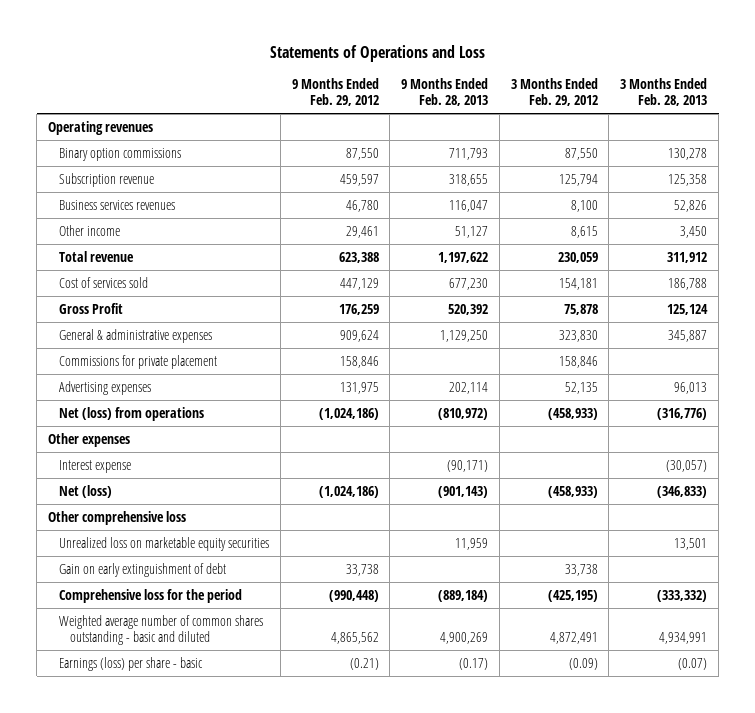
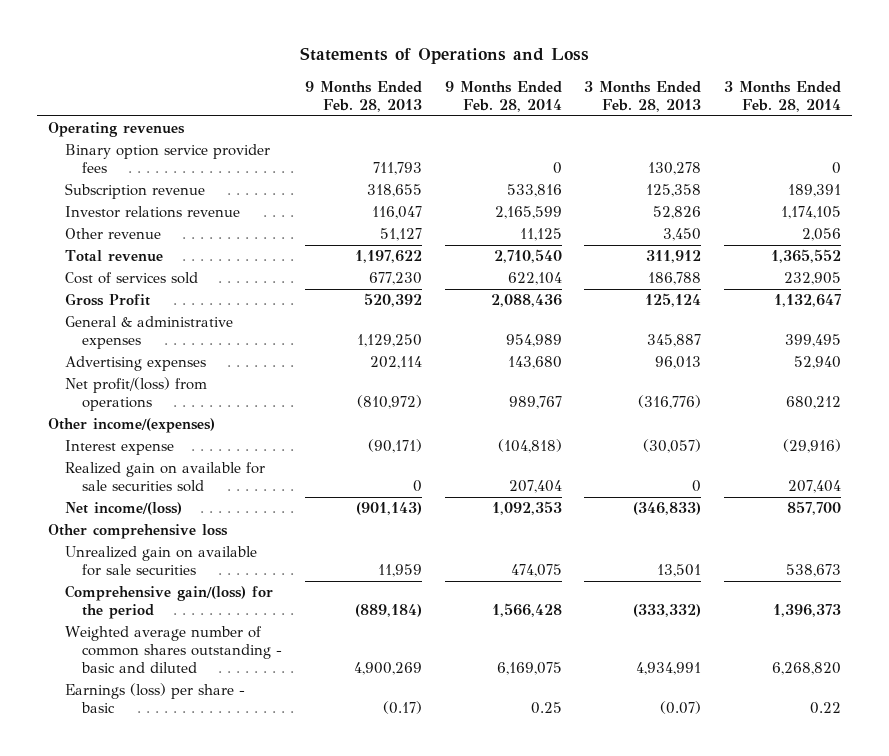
[291,78,379,107] 9 Months Ended Feb. 29, 2012 -> none
[510,78,598,107] 3 Months Ended Feb. 29, 2012 -> none
none -> [444,80,562,112] 9 Months Ended Feb. 28, 2014
none -> [723,80,841,112] 3 Months Ended Feb. 28, 2014
[58,147,181,161] Binary option commissions -> [65,144,271,174] Binary option service provider fees
[58,199,175,210] Business services revenues -> [65,206,241,219] Investor relations revenue
[58,224,120,236] Other income -> [65,228,162,240] Other revenue
[58,354,217,369] Commissions for private placement -> none
[58,406,204,421] Net (loss) from operations -> [65,377,208,412] Net profit/(loss) from operations
[48,432,131,447] Other expenses -> [48,418,216,434] Other income/(expenses)
none -> [65,462,266,493] Realized gain on available for sale securities sold
[58,484,112,498] Net (loss) -> [65,502,183,516] Net income/(loss)
[58,562,226,577] Gain on early extinguishment of debt -> none
[58,536,269,551] Unrealized loss on marketable equity securities -> [65,546,258,577] Unrealized gain on available for sale securities
[58,588,242,603] Comprehensive loss for the period -> [65,585,274,620] Comprehensive gain/(loss) for the period

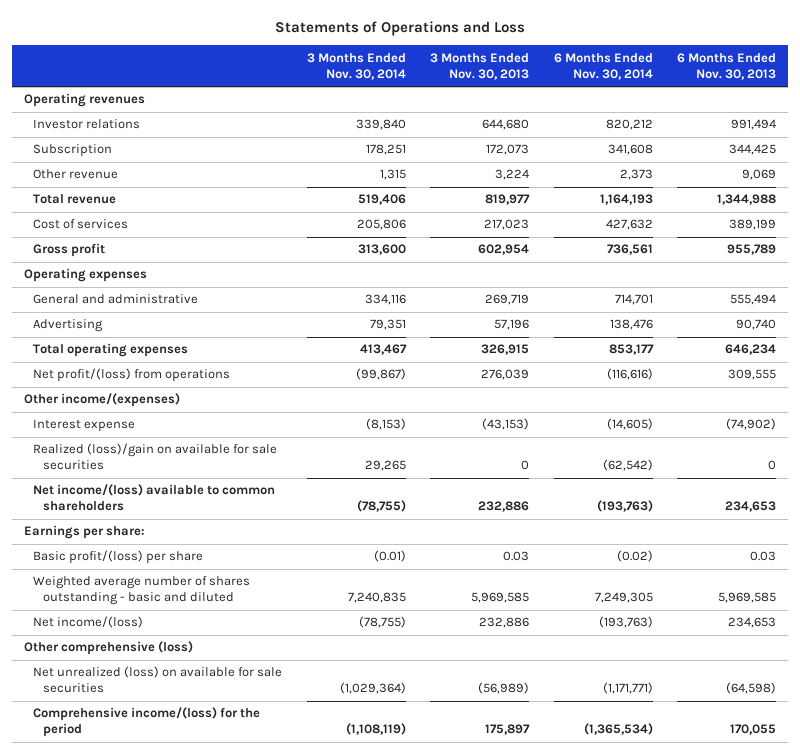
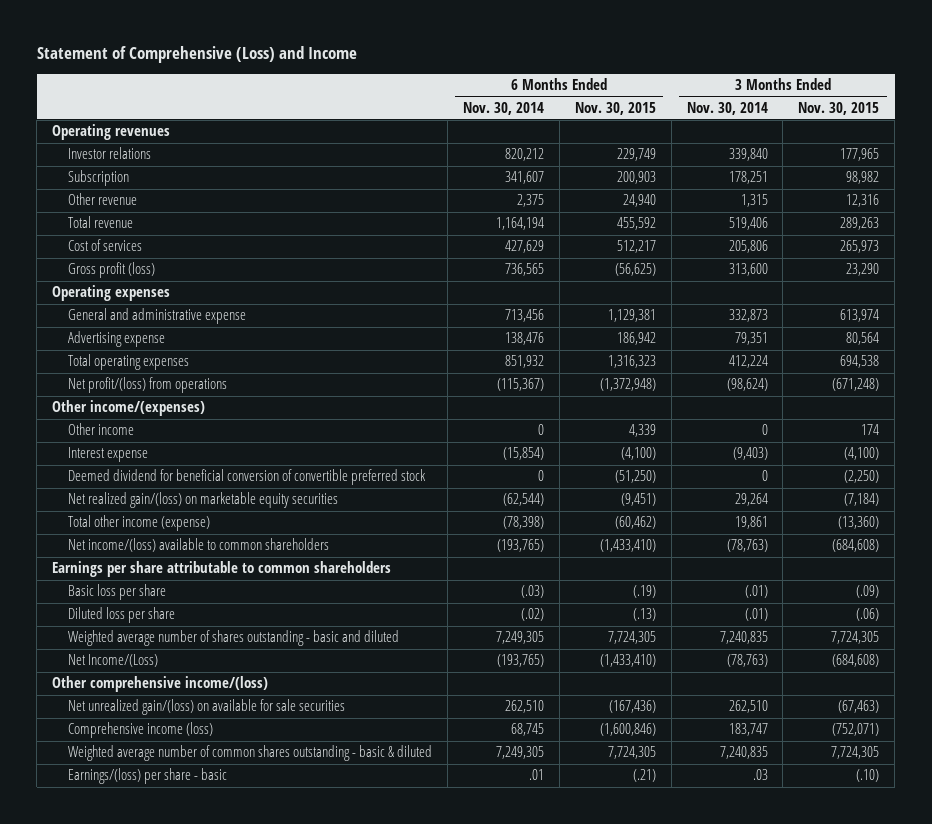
[274,21,525,37] Statements of Operations and Loss -> [36,46,357,64] Statement of Comprehensive (Loss) and Income
[430,52,530,80] 3 Months Ended Nov. 30, 2013 -> none
[677,52,777,80] 6 Months Ended Nov. 30, 2013 -> none
none -> [574,101,656,115] Nov. 30, 2015
none -> [798,101,880,115] Nov. 30, 2015
[607,144,653,156] 341,608 -> [505,171,545,185] 341,607
[619,169,653,181] 2,373 -> [517,194,545,208] 2,375
[599,194,653,206] 1,164,193 -> [496,217,545,231] 1,164,194
[605,219,653,231] 427,632 -> [505,240,545,254] 427,629
[33,243,106,258] Gross profit -> [68,262,156,279] Gross profit (loss)
[606,244,653,256] 736,561 -> [505,263,545,277] 736,565
[33,294,199,305] General and administrative -> [68,308,247,325] General and administrative expense
[364,294,406,306] 334,116 -> [728,309,768,323] 332,873
[614,294,653,306] 714,701 -> [505,309,545,323] 713,456
[33,319,104,333] Advertising -> [68,331,166,348] Advertising expense
[359,344,407,356] 413,467 -> [728,355,768,369] 412,224
[608,344,654,356] 853,177 -> [505,355,545,369] 851,932
[355,368,406,381] (99,867) -> [726,378,768,392] (98,624)
[606,368,653,381] (116,616) -> [497,378,545,392] (115,367)
none -> [68,423,135,436] Other income
[365,418,406,431] (8,153) -> [732,447,768,461] (9,403)
[606,418,653,431] (14,605) -> [503,447,545,461] (15,854)
none -> [68,469,427,486] Deemed dividend for beneficial conversion of convertible preferred stock
[33,443,278,471] Realized (loss)/gain on available for sale securities -> [68,492,339,509] Net realized gain/(loss) on marketable equity securities
[364,460,406,472] 29,265 -> [734,493,768,507] 29,264
[602,459,653,472] (62,542) -> [503,493,545,507] (62,544)
none -> [68,515,211,532] Total other income (expense)
[356,500,406,513] (78,755) -> [726,539,768,553] (78,763)
[596,500,653,513] (193,763) -> [497,539,545,553] (193,765)
[23,525,145,540] Earnings per share: -> [52,561,392,578] Earnings per share attributable to common shareholders
[33,550,204,565] Basic profit/(loss) per share -> [68,584,167,601] Basic loss per share
[373,550,406,563] (0.01) -> [744,585,768,599] (.01)
[616,550,653,563] (0.02) -> [521,585,545,599] (.03)
none -> [68,607,176,624] Diluted loss per share
[33,616,144,629] Net income/(loss) -> [68,654,159,668] Net Income/(Loss)
[358,616,406,629] (78,755) -> [726,654,768,668] (78,763)
[598,616,653,629] (193,763) -> [497,654,545,668] (193,765)
[23,641,193,656] Other comprehensive (loss) -> [52,676,269,693] Other comprehensive income/(loss)
[33,666,283,694] Net unrealized (loss) on available for sale securities -> [68,699,346,716] Net unrealized gain/(loss) on available for sale securities
[339,682,406,695] (1,029,364) -> [728,700,768,714] 262,510
[602,682,653,695] (1,171,771) -> [505,700,545,714] 262,510
[33,707,261,738] Comprehensive income/(loss) for the period -> [68,722,214,739] Comprehensive income (loss)
[345,723,406,736] (1,108,119) -> [728,723,768,737] 183,747
[583,723,653,736] (1,365,534) -> [511,723,545,737] 68,745
none -> [68,745,433,762] Weighted average number of common shares outstanding - basic & diluted
none -> [68,768,228,785] Earnings/(loss) per share - basic

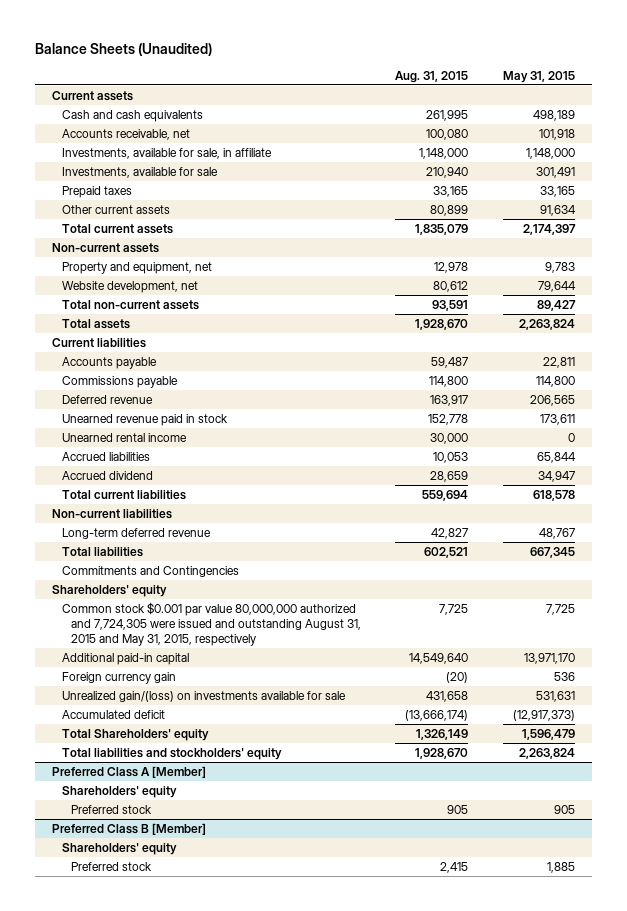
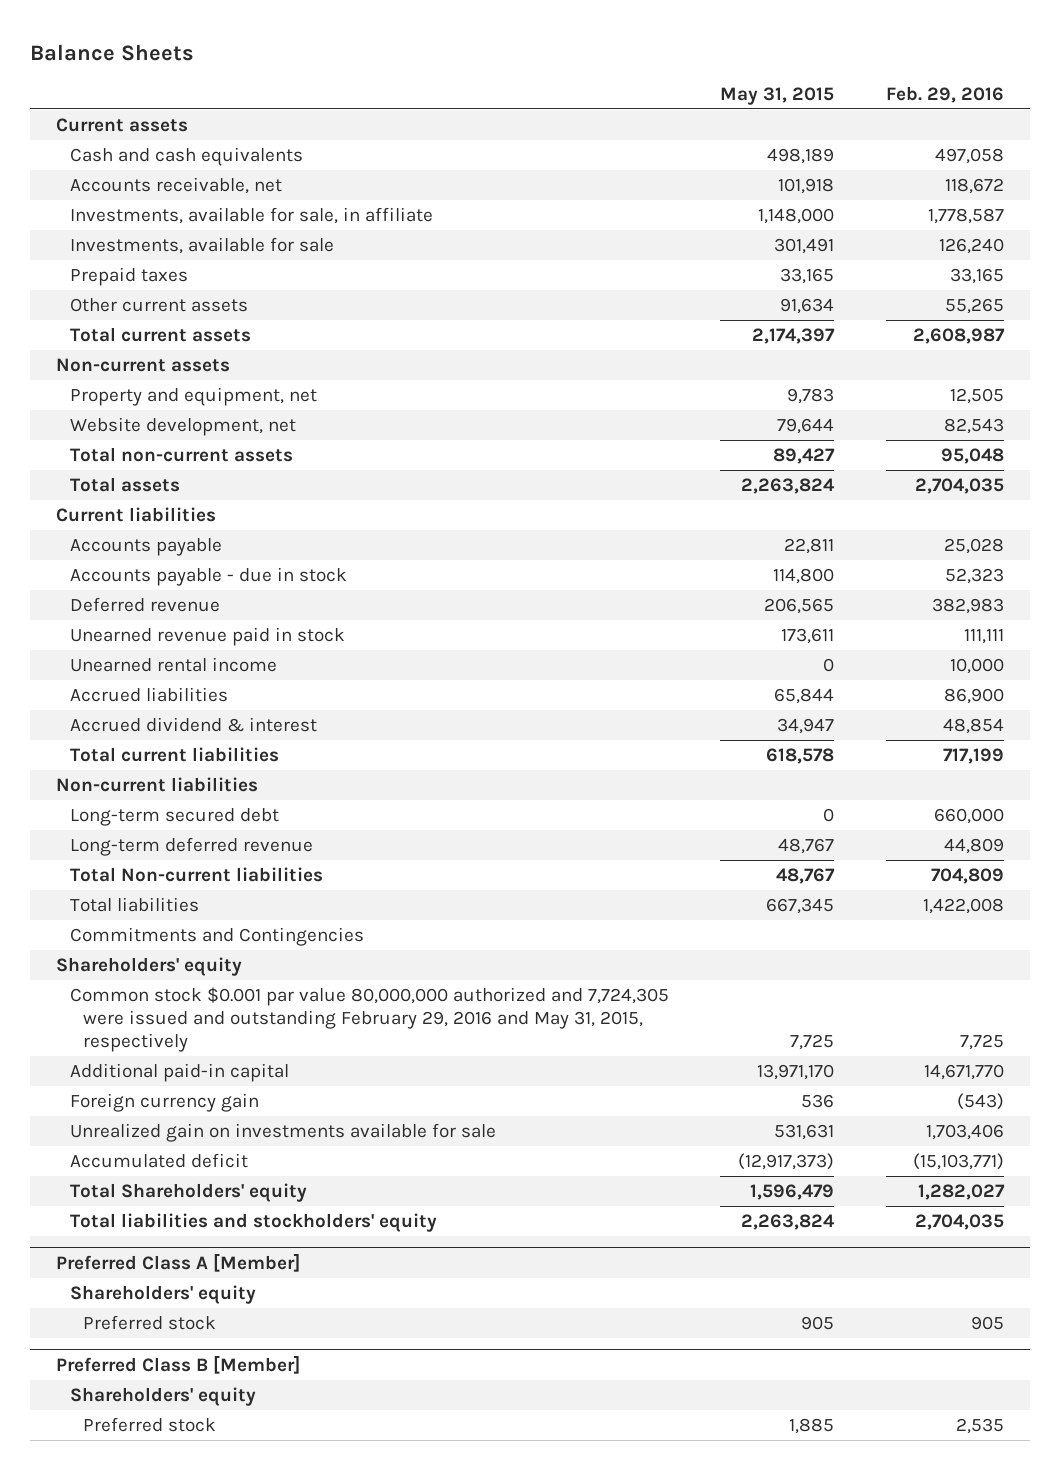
[34,42,212,56] Balance Sheets (Unaudited) -> [29,43,194,61] Balance Sheets
[395,70,469,83] Aug. 31, 2015 -> none
none -> [885,85,1004,103] Feb. 29, 2016
[61,375,178,388] Commissions payable -> [69,567,347,587] Accounts payable - due in stock
[61,470,153,480] Accrued dividend -> [69,717,317,733] Accrued dividend & interest
none -> [69,808,279,827] Long-term secured debt
none -> [69,867,323,883] Total Non-current liabilities
[61,601,361,646] Common stock $0.001 par value 80,000,000 authorized and 7,724,305 were issued and outstanding August 31, 2015 and May 31, 2015, respectively -> [69,987,669,1053] Common stock $0.001 par value 80,000,000 authorized and 7,724,305 were issued and outstanding February 29, 2016 and May 31, 2015, respectively
[61,690,346,702] Unrealized gain/(loss) on investments available for sale -> [69,1123,496,1143] Unrealized gain on investments available for sale

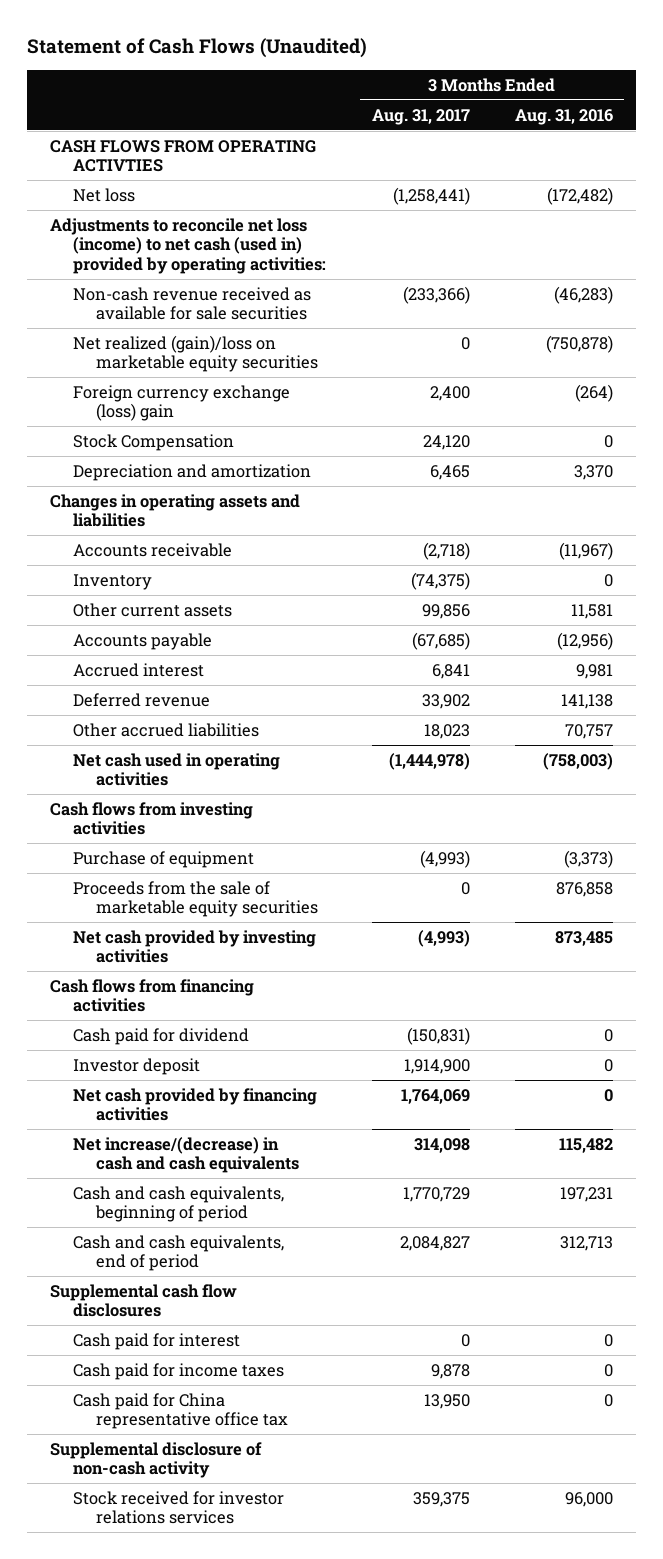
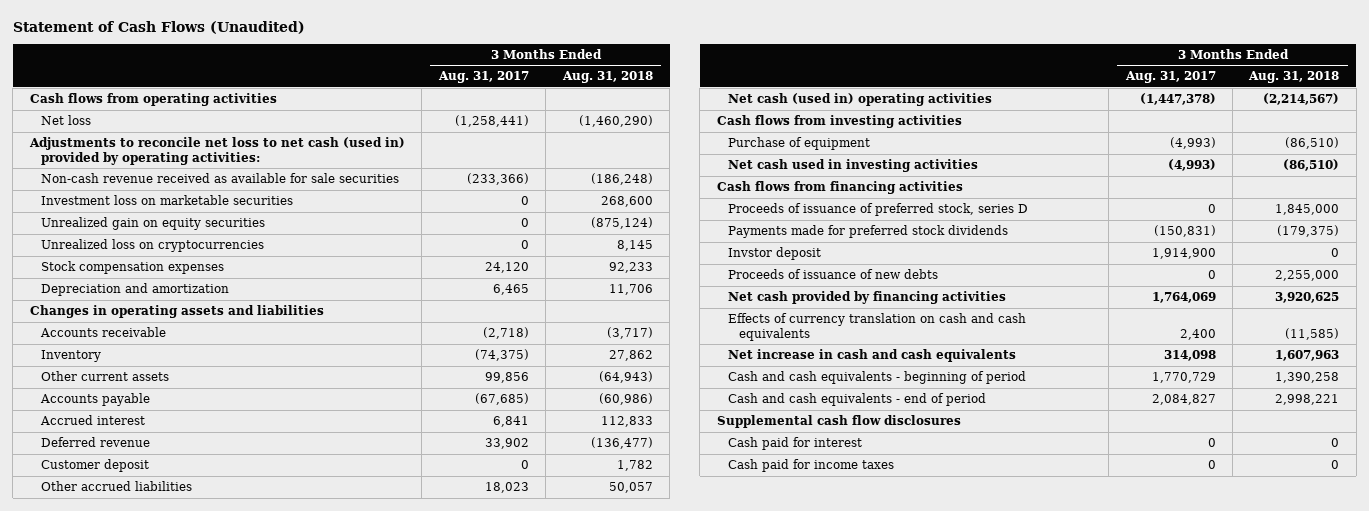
[515,108,614,125] Aug. 31, 2016 -> none
none -> [561,71,653,84] Aug. 31, 2018
[50,140,317,173] CASH FLOWS FROM OPERATING ACTIVTIES -> [29,93,277,107] Cash flows from operating activities
[50,218,327,274] Adjustments to reconcile net loss (income) to net cash (used in) provided by operating activities: -> [28,137,405,165] Adjustments to reconcile net loss to net cash (used in) provided by operating activities:
[73,335,319,373] Net realized (gain)/loss on marketable equity securities -> none
[73,385,291,422] Foreign currency exchange (loss) gain -> none
none -> [41,195,294,206] Investment loss on marketable securities
none -> [41,217,266,231] Unrealized gain on equity securities
none -> [41,239,265,253] Unrealized loss on cryptocurrencies
[73,434,235,452] Stock Compensation -> [41,261,225,275] Stock compensation expenses
none -> [41,459,150,473] Customer deposit
[73,753,281,787] Net cash used in operating activities -> [727,93,992,107] Net cash (used in) operating activities
[388,753,470,771] (1,444,978) -> [1139,93,1216,106] (1,447,378)
[73,881,319,918] Proceeds from the sale of marketable equity securities -> none
[73,930,317,964] Net cash provided by investing activities -> [727,159,978,173] Net cash used in investing activities
none -> [727,203,1028,217] Proceeds of issuance of preferred stock, series D
[73,1028,250,1046] Cash paid for dividend -> [727,225,1008,239] Payments made for preferred stock dividends
[73,1058,201,1076] Investor deposit -> [727,247,821,261] Invstor deposit
none -> [727,269,938,280] Proceeds of issuance of new debts
none -> [727,313,1026,341] Effects of currency translation on cash and cash equivalents
[73,1137,300,1174] Net increase/(decrease) in cash and cash equivalents -> [727,349,1016,363] Net increase in cash and cash equivalents
[73,1186,285,1223] Cash and cash equivalents, beginning of period -> [727,371,1026,385] Cash and cash equivalents - beginning of period
[73,1235,285,1272] Cash and cash equivalents, end of period -> [727,393,986,407] Cash and cash equivalents - end of period
[73,1393,289,1430] Cash paid for China representative office tax -> none
[50,1442,263,1479] Supplemental disclosure of non-cash activity -> none
[73,1491,285,1525] Stock received for investor relations services -> none
[430,1364,470,1380] 9,878 -> [1207,460,1216,470] 0

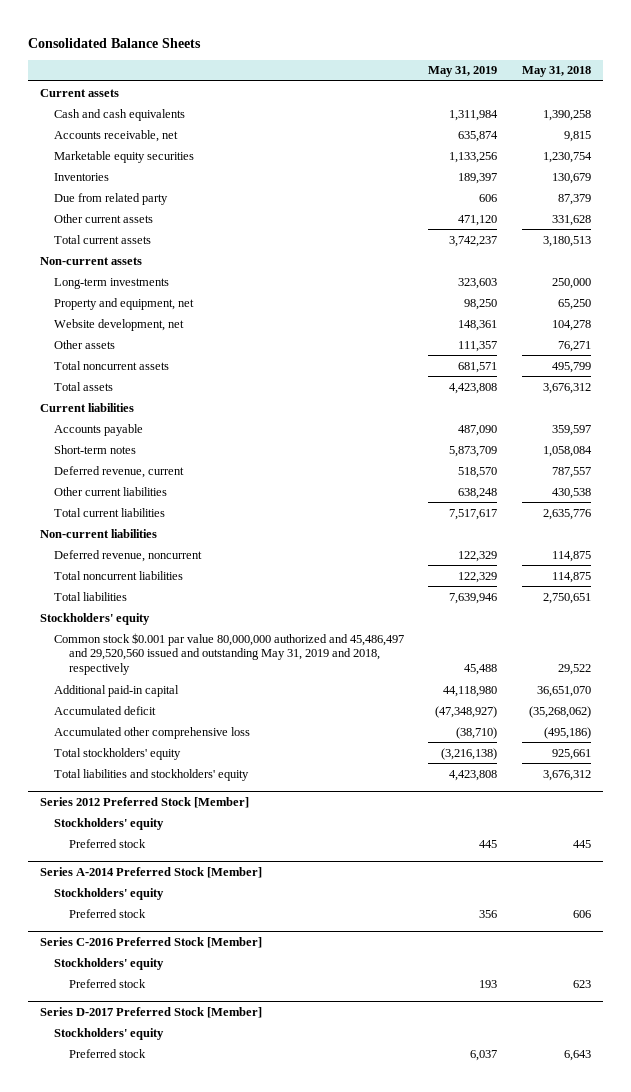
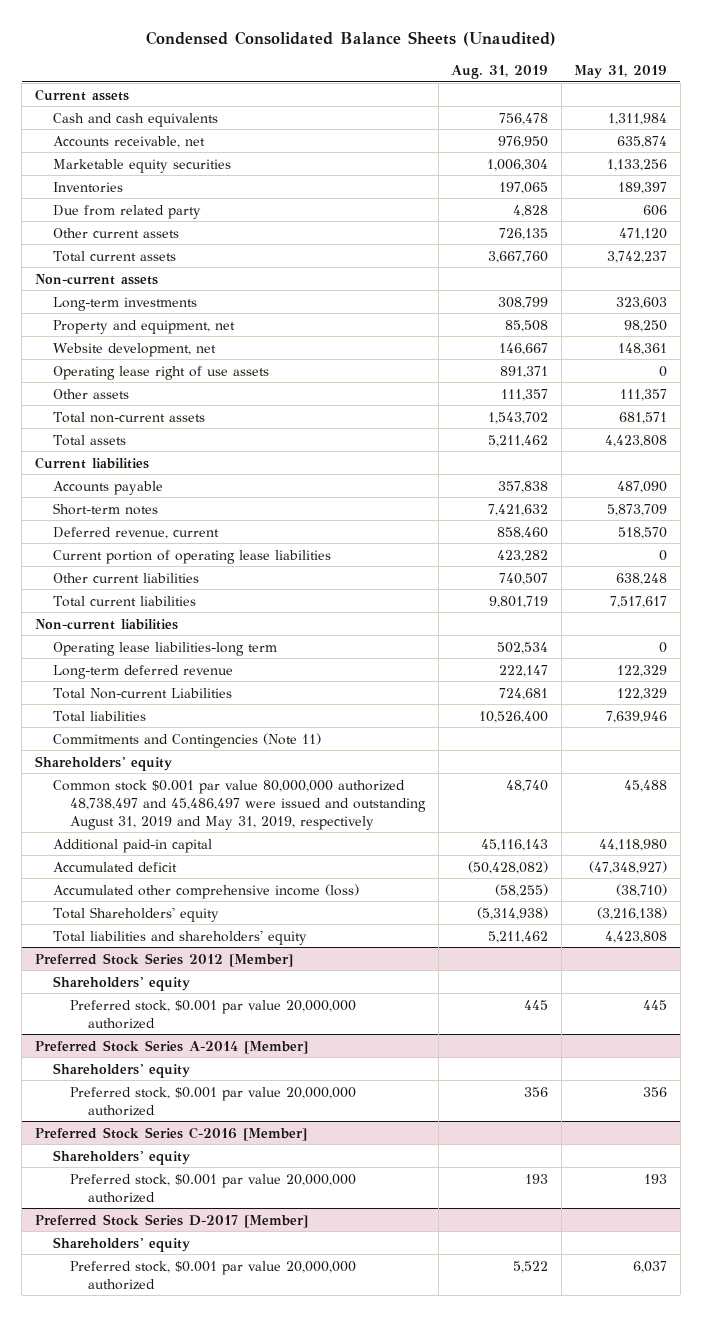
[28,37,202,48] Consolidated Balance Sheets -> [146,30,557,46] Condensed Consolidated Balance Sheets (Unaudited)
[521,66,591,78] May 31, 2018 -> none
none -> [451,64,549,79] Aug. 31, 2019
none -> [52,365,269,380] Operating lease right of use assets
[54,360,170,370] Total noncurrent assets -> [52,411,205,423] Total non-current assets
none -> [52,549,331,564] Current portion of operating lease liabilities
none -> [52,641,277,656] Operating lease liabilities-long term
[54,549,203,562] Deferred revenue, noncurrent -> [52,664,233,679] Long-term deferred revenue
[54,570,184,580] Total noncurrent liabilities -> [52,687,232,699] Total Non-current Liabilities
none -> [52,732,321,748] Commitments and Contingencies (Note 11)
[40,612,151,625] Stockholders' equity -> [34,755,172,771] Shareholders' equity
[54,632,405,676] Common stock $0.001 par value 80,000,000 authorized and 45,486,497 and 29,520,560 issued and outstanding May 31, 2019 and 2018, respectively -> [52,779,427,830] Common stock $0.001 par value 80,000,000 authorized 48,738,497 and 45,486,497 were issued and outstanding August 31, 2019 and May 31, 2019, respectively
[54,726,251,739] Accumulated other comprehensive loss -> [52,883,359,899] Accumulated other comprehensive income (loss)
[54,747,182,760] Total stockholders' equity -> [52,906,219,922] Total Shareholders' equity
[54,768,250,781] Total liabilities and stockholders' equity -> [52,929,307,945] Total liabilities and shareholders' equity
[40,796,250,808] Series 2012 Preferred Stock [Member] -> [34,952,293,967] Preferred Stock Series 2012 [Member]
[54,817,165,830] Stockholders' equity -> [52,975,190,991] Shareholders' equity
[68,838,146,848] Preferred stock -> [70,999,357,1029] Preferred stock, $0.001 par value 20,000,000 authorized
[40,866,263,878] Series A-2014 Preferred Stock [Member] -> [34,1039,308,1054] Preferred Stock Series A-2014 [Member]
[54,887,165,900] Stockholders' equity -> [52,1062,190,1078] Shareholders' equity
[68,908,146,918] Preferred stock -> [70,1086,357,1116] Preferred stock, $0.001 par value 20,000,000 authorized
[40,936,263,948] Series C-2016 Preferred Stock [Member] -> [34,1126,307,1141] Preferred Stock Series C-2016 [Member]
[54,957,165,970] Stockholders' equity -> [52,1149,190,1165] Shareholders' equity
[68,978,146,988] Preferred stock -> [70,1173,357,1203] Preferred stock, $0.001 par value 20,000,000 authorized
[40,1006,263,1018] Series D-2017 Preferred Stock [Member] -> [34,1213,308,1228] Preferred Stock Series D-2017 [Member]
[54,1027,165,1040] Stockholders' equity -> [52,1236,190,1252] Shareholders' equity
[68,1048,146,1058] Preferred stock -> [70,1260,357,1290] Preferred stock, $0.001 par value 20,000,000 authorized

